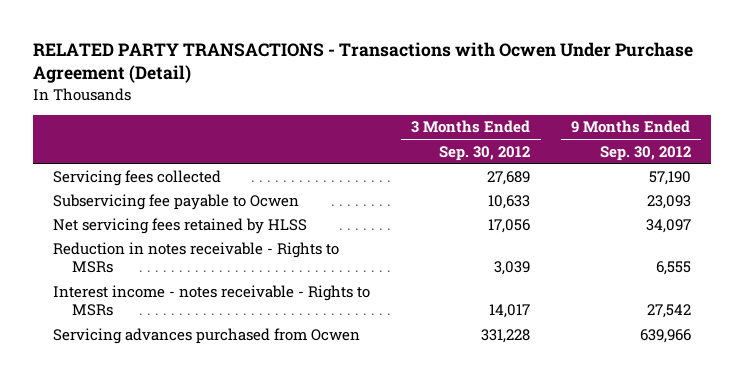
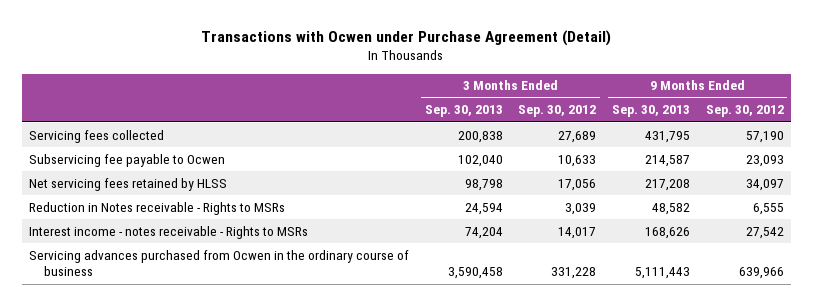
[32,42,693,84] RELATED PARTY TRANSACTIONS - Transactions with Ocwen Under Purchase Agreement (Detail) -> [201,30,612,47] Transactions with Ocwen under Purchase Agreement (Detail)
none -> [424,105,503,118] Sep. 30, 2013
none -> [611,105,690,118] Sep. 30, 2013
[53,241,340,274] Reduction in notes receivable - Rights to MSRs -> [29,201,286,215] Reduction in Notes receivable - Rights to MSRs
[53,327,361,344] Servicing advances purchased from Ocwen -> [29,249,410,277] Servicing advances purchased from Ocwen in the ordinary course of business

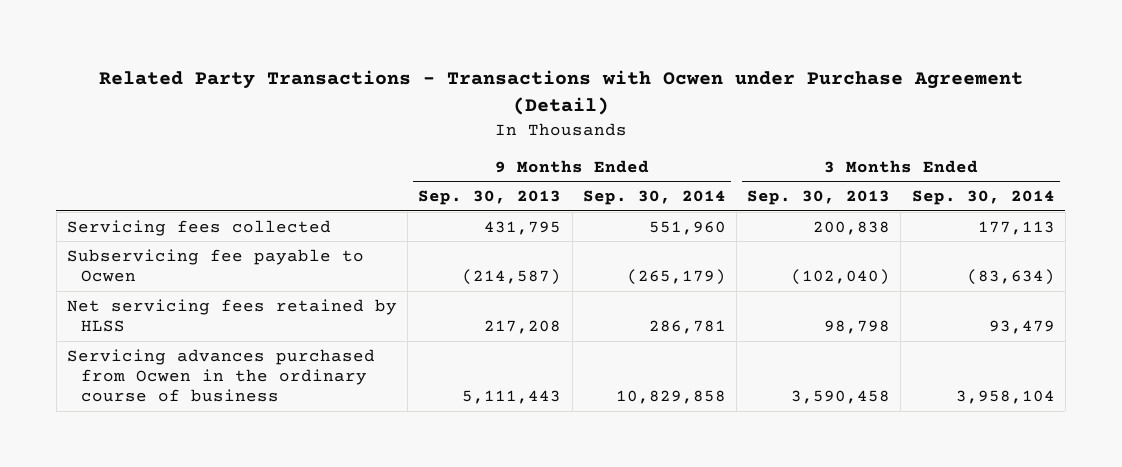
[201,30,612,47] Transactions with Ocwen under Purchase Agreement (Detail) -> [98,69,1023,115] Related Party Transactions - Transactions with Ocwen under Purchase Agreement (Detail)
[518,105,597,118] Sep. 30, 2012 -> none
[705,105,784,118] Sep. 30, 2012 -> none
none -> [582,190,726,206] Sep. 30, 2014
none -> [911,190,1055,206] Sep. 30, 2014
[457,154,503,167] 102,040 -> [791,269,891,286] (102,040)
[644,154,690,167] 214,587 -> [462,269,562,286] (214,587)
[29,201,286,215] Reduction in Notes receivable - Rights to MSRs -> none
[29,225,309,239] Interest income - notes receivable - Rights to MSRs -> none

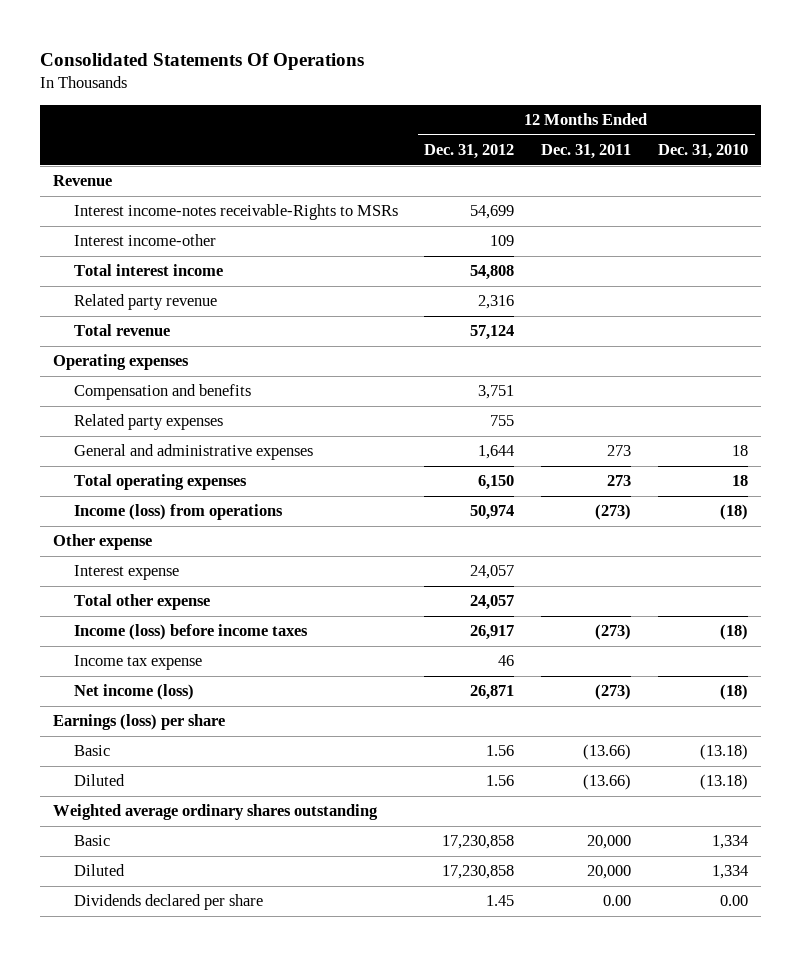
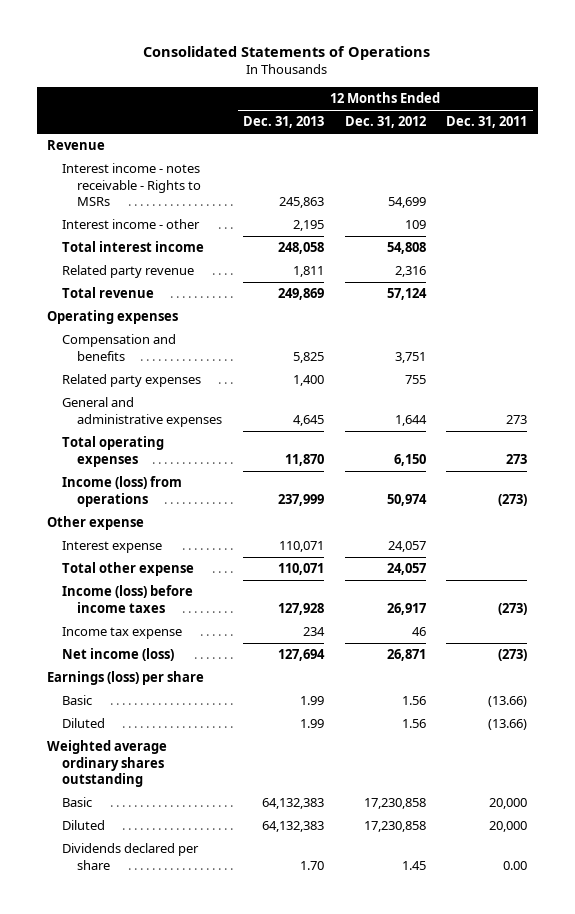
[39,52,364,70] Consolidated Statements Of Operations -> [143,45,431,60] Consolidated Statements of Operations
[657,144,748,160] Dec. 31, 2010 -> none
none -> [242,116,324,129] Dec. 31, 2013
[73,204,398,221] Interest income-notes receivable-Rights to MSRs -> [62,163,202,207] Interest income - notes receivable - Rights to MSRs
[73,234,216,247] Interest income-other -> [62,219,201,230] Interest income - other

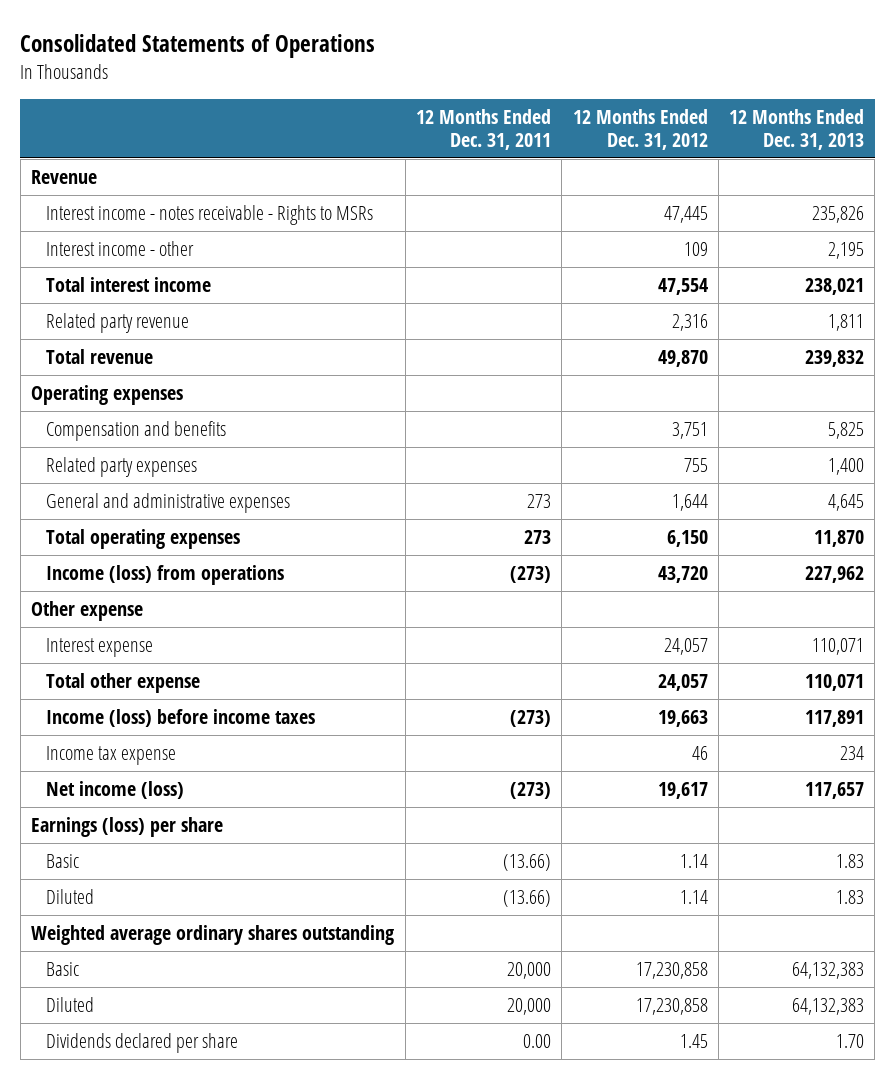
[278,197,324,209] 245,863 -> [812,206,865,224] 235,826
[387,197,426,209] 54,699 -> [663,206,708,224] 47,445
[277,242,324,255] 248,058 -> [805,278,865,296] 238,021
[386,242,426,255] 54,808 -> [657,278,708,296] 47,554
[277,288,324,301] 249,869 -> [805,350,865,368] 239,832
[386,288,427,301] 57,124 -> [657,350,708,368] 49,870
[277,493,324,506] 237,999 -> [805,566,865,584] 227,962
[386,493,427,506] 50,974 -> [657,566,708,584] 43,720
[277,602,324,615] 127,928 -> [805,710,865,728] 117,891
[386,602,426,615] 26,917 -> [657,710,708,728] 19,663
[277,649,325,662] 127,694 -> [805,782,865,800] 117,657
[386,649,426,662] 26,871 -> [657,782,708,800] 19,617
[299,696,324,706] 1.99 -> [836,854,865,869] 1.83
[401,696,426,706] 1.56 -> [679,854,708,869] 1.14
[299,719,324,729] 1.99 -> [836,890,865,905] 1.83
[401,719,426,729] 1.56 -> [679,890,708,905] 1.14

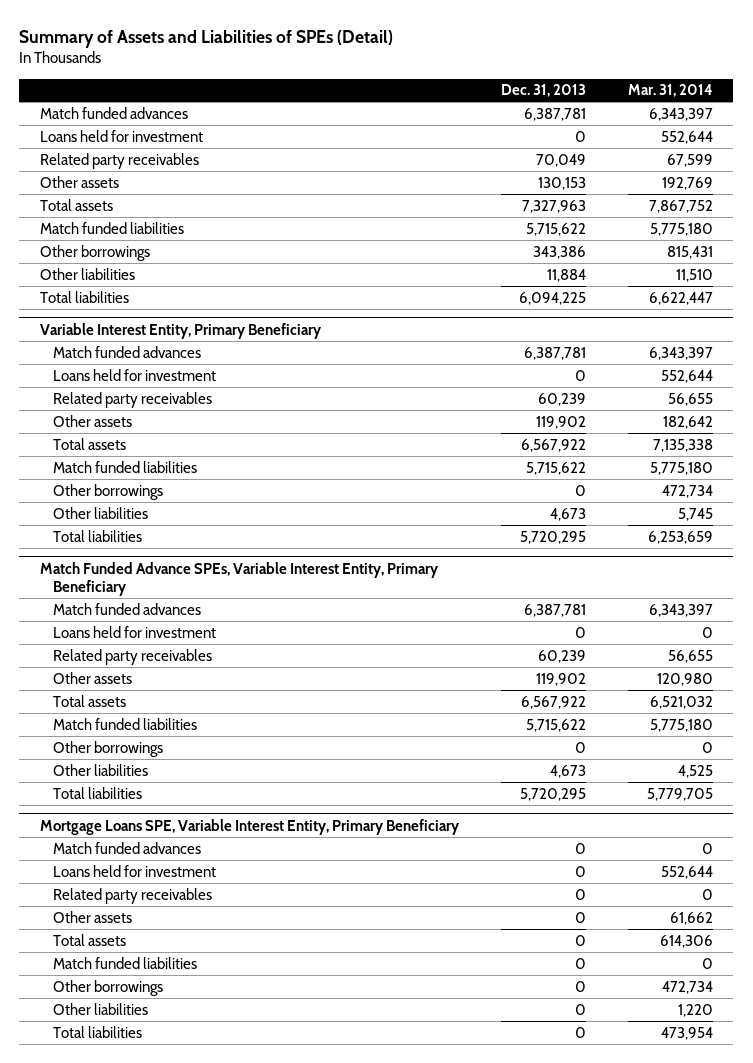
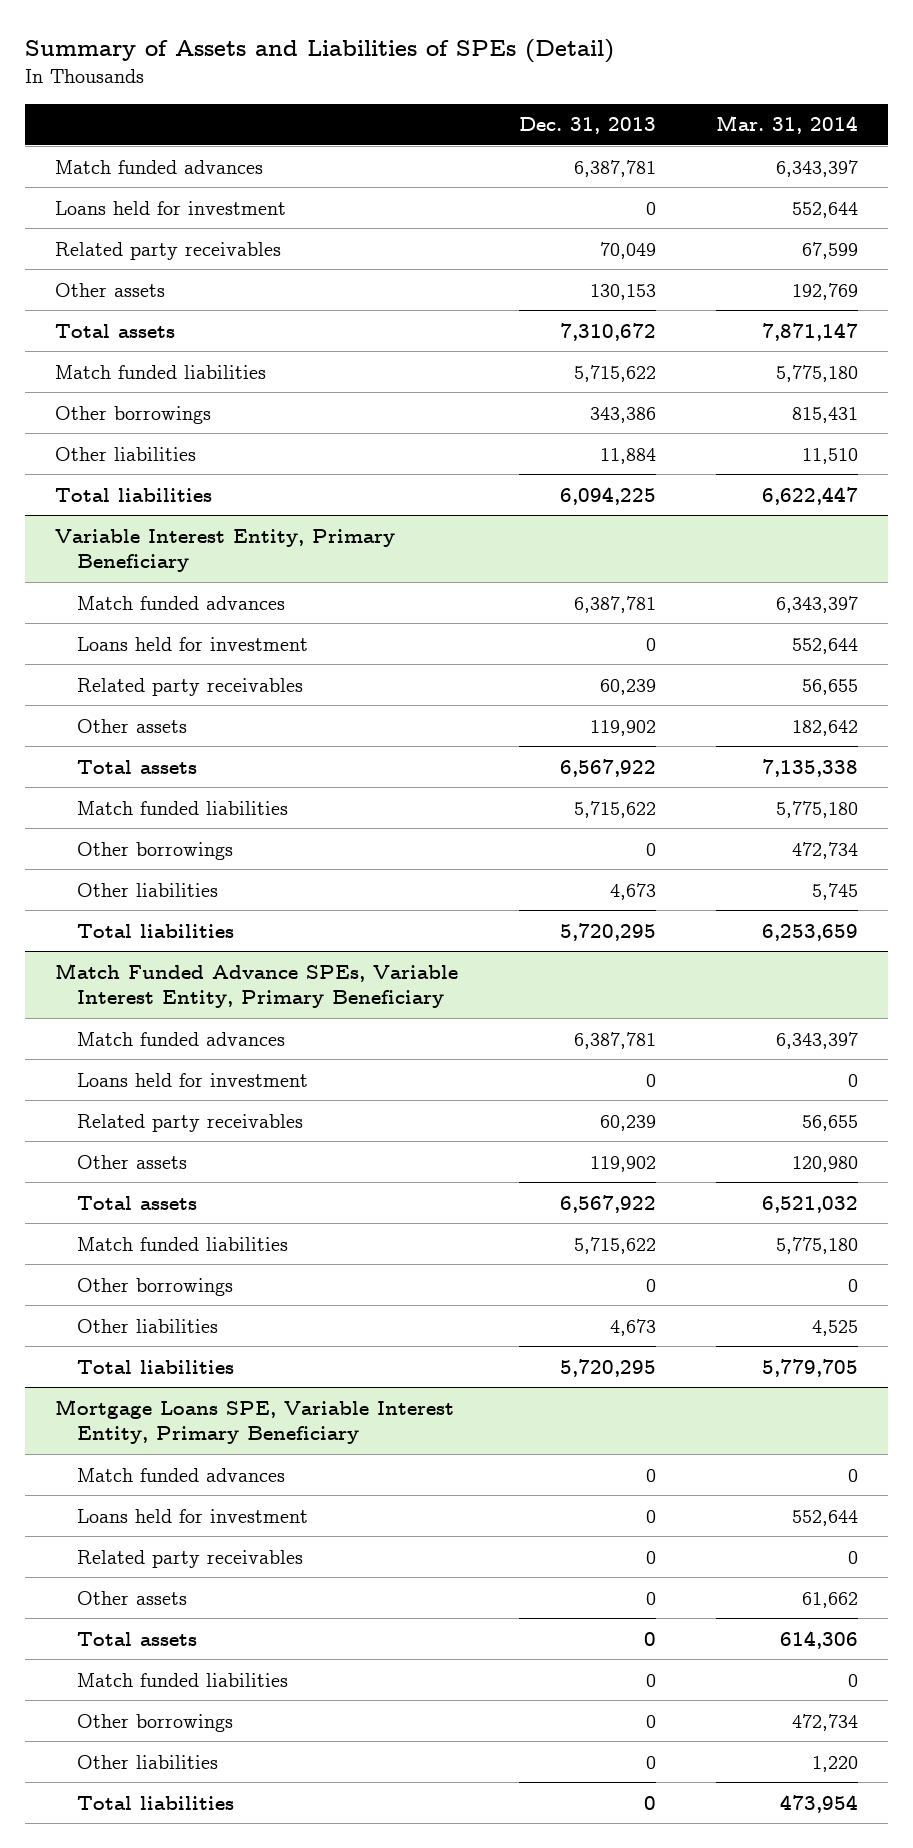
[521,199,586,213] 7,327,963 -> [559,322,656,341] 7,310,672
[648,199,713,213] 7,867,752 -> [762,322,859,341] 7,871,147

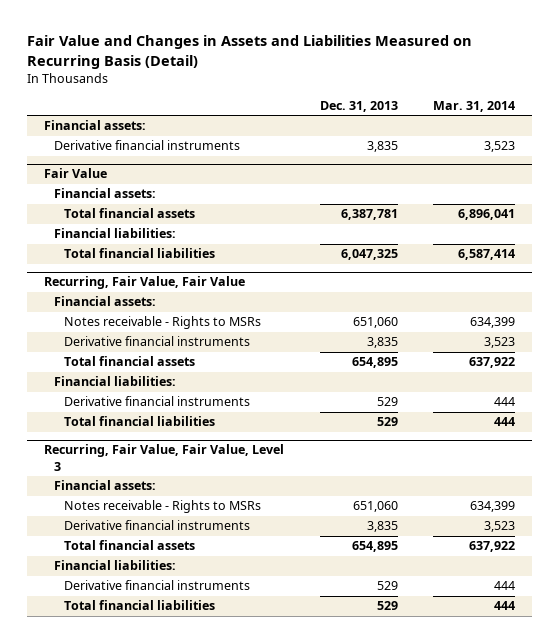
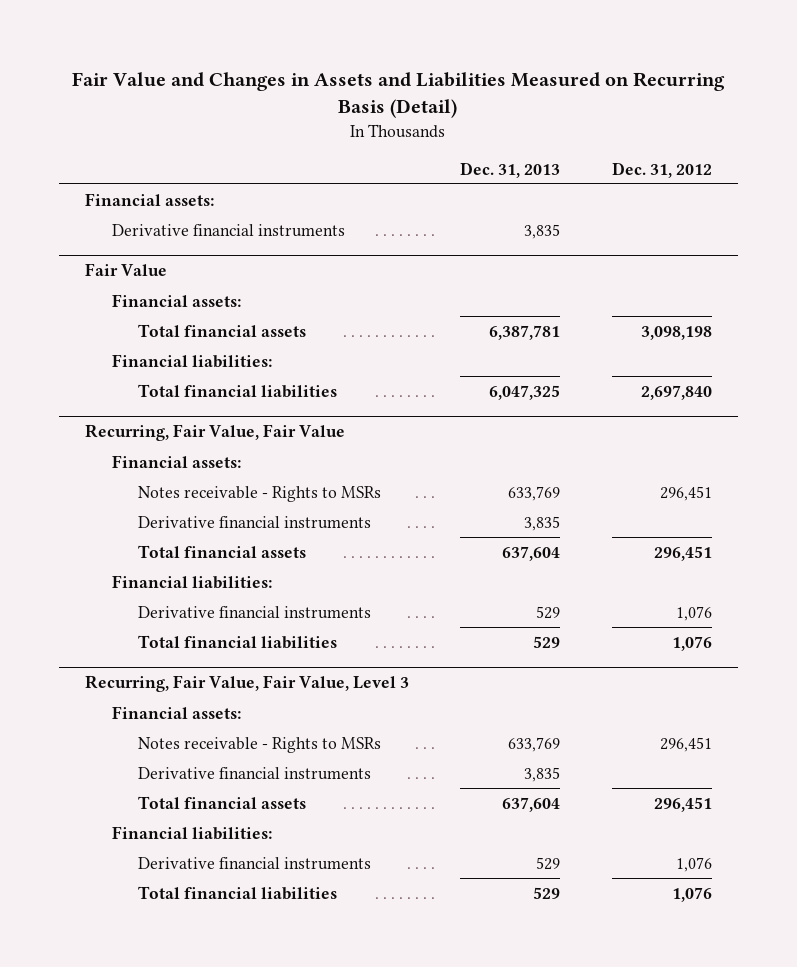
[432,100,515,112] Mar. 31, 2014 -> none
none -> [612,161,713,178] Dec. 31, 2012
[352,317,398,329] 651,060 -> [508,485,561,501] 633,769
[351,357,398,369] 654,895 -> [502,545,561,561] 637,604
[352,501,398,513] 651,060 -> [508,736,561,752] 633,769
[351,541,398,553] 654,895 -> [502,796,561,812] 637,604

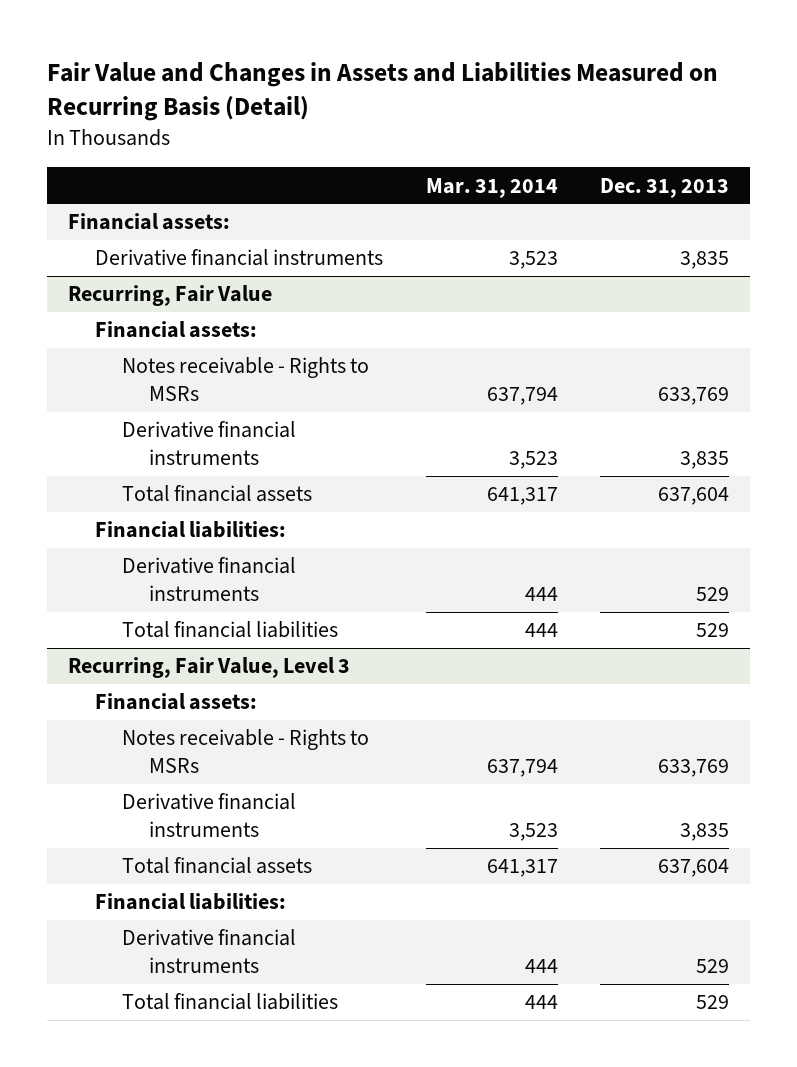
[612,161,713,178] Dec. 31, 2012 -> none
none -> [425,177,558,198] Mar. 31, 2014
[84,263,167,277] Fair Value -> none
[111,293,241,307] Financial assets: -> none
[138,323,307,337] Total financial assets -> none
[111,353,272,368] Financial liabilities: -> none
[138,383,338,398] Total financial liabilities -> none
[84,424,345,442] Recurring, Fair Value, Fair Value -> [68,285,273,307] Recurring, Fair Value
[84,675,409,693] Recurring, Fair Value, Fair Value, Level 3 -> [68,657,351,679] Recurring, Fair Value, Level 3

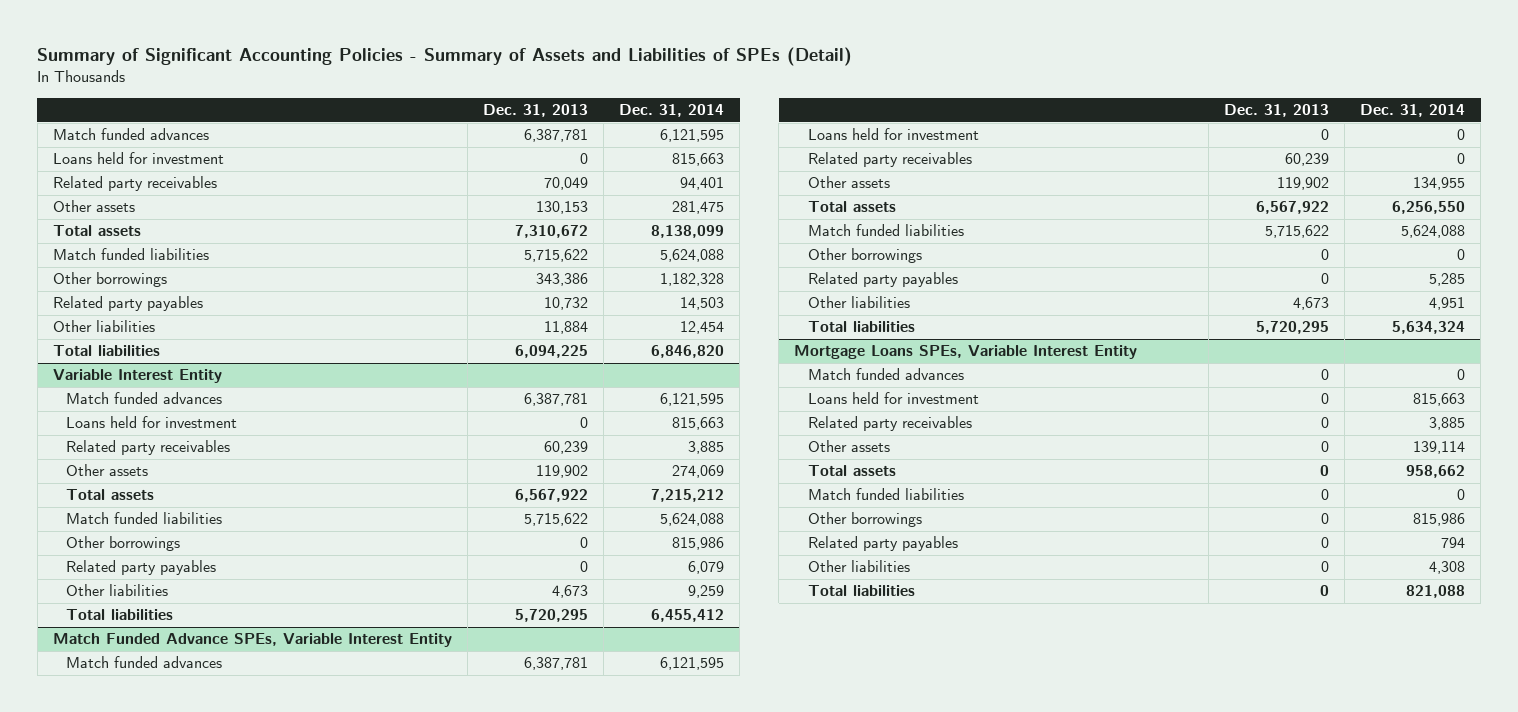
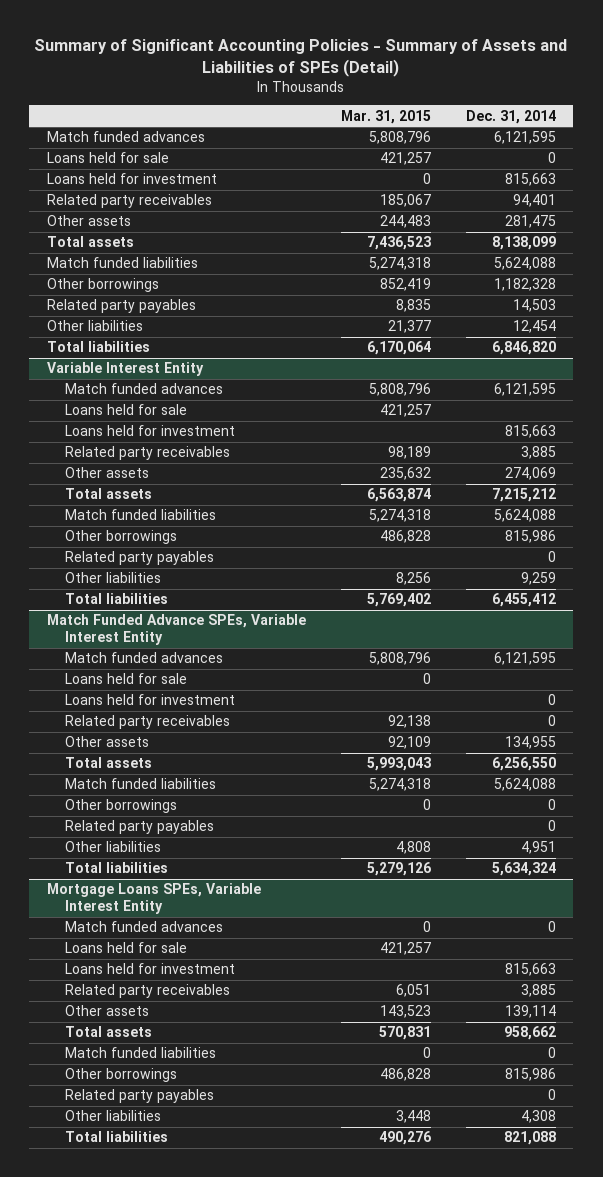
[482,104,588,118] Dec. 31, 2013 -> none
none -> [340,109,431,124] Mar. 31, 2015
none -> [46,152,169,164] Loans held for sale
none -> [65,404,188,416] Loans held for sale
[688,561,725,575] 6,079 -> [547,551,556,563] 0
none -> [65,673,188,685] Loans held for sale
[1429,273,1466,287] 5,285 -> [547,820,556,832] 0
none -> [65,942,188,954] Loans held for sale
[1441,537,1466,549] 794 -> [547,1089,556,1101] 0

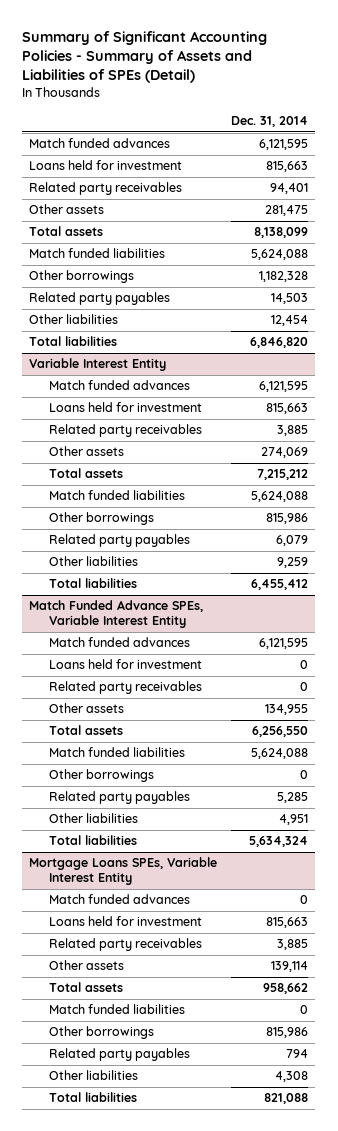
[340,109,431,124] Mar. 31, 2015 -> none
[46,152,169,164] Loans held for sale -> none
[65,404,188,416] Loans held for sale -> none
[547,551,556,563] 0 -> [276,535,309,547] 6,079
[65,673,188,685] Loans held for sale -> none
[547,820,556,832] 0 -> [277,792,309,804] 5,285
[65,942,188,954] Loans held for sale -> none
[547,1089,556,1101] 0 -> [286,1049,309,1059] 794

